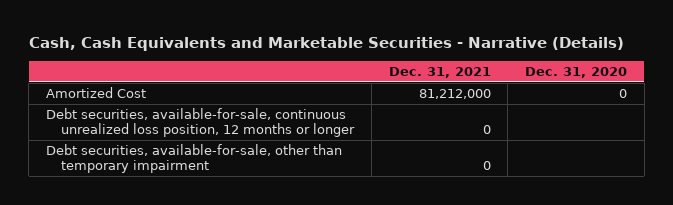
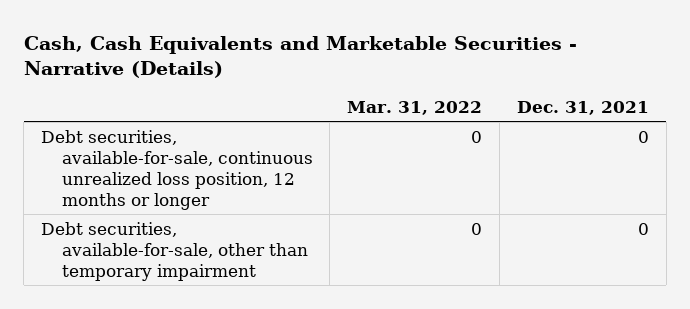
[525,66,628,78] Dec. 31, 2020 -> none
none -> [347,100,483,115] Mar. 31, 2022
[46,87,147,99] Amortized Cost -> none

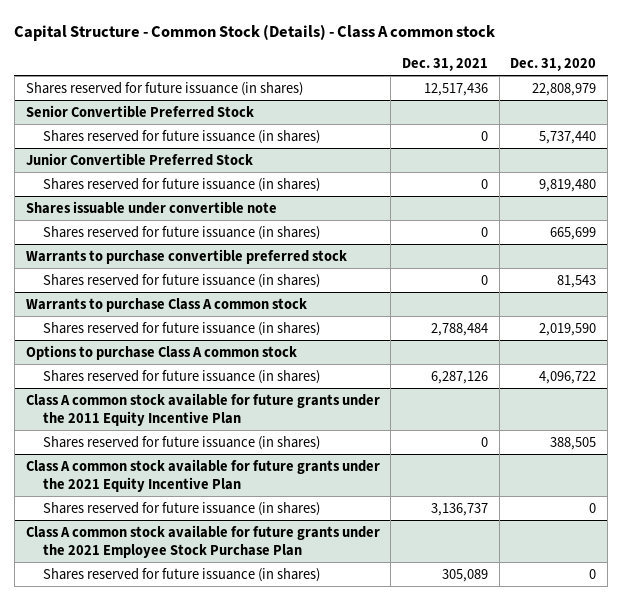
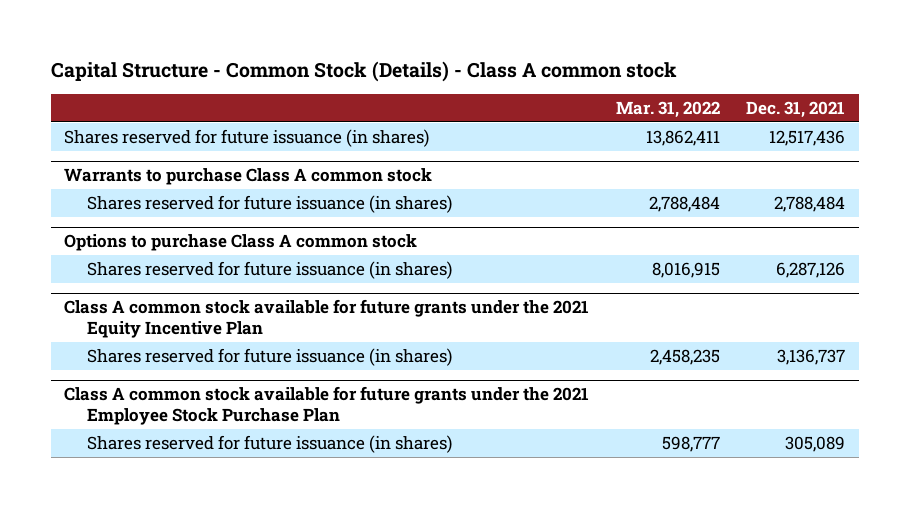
[510,57,597,71] Dec. 31, 2020 -> none
none -> [615,101,720,119] Mar. 31, 2022
[25,104,254,118] Senior Convertible Preferred Stock -> none
[43,129,321,144] Shares reserved for future issuance (in shares) -> none
[25,152,253,166] Junior Convertible Preferred Stock -> none
[43,177,321,192] Shares reserved for future issuance (in shares) -> none
[25,200,277,214] Shares issuable under convertible note -> none
[43,225,321,240] Shares reserved for future issuance (in shares) -> none
[25,248,347,264] Warrants to purchase convertible preferred stock -> none
[43,273,321,288] Shares reserved for future issuance (in shares) -> none
[25,392,380,426] Class A common stock available for future grants under the 2011 Equity Incentive Plan -> none
[43,435,321,450] Shares reserved for future issuance (in shares) -> none

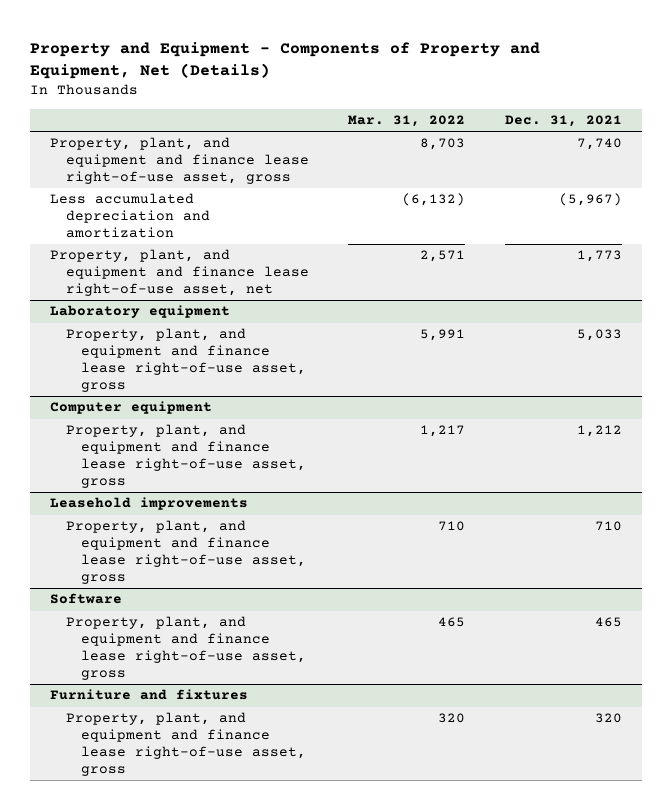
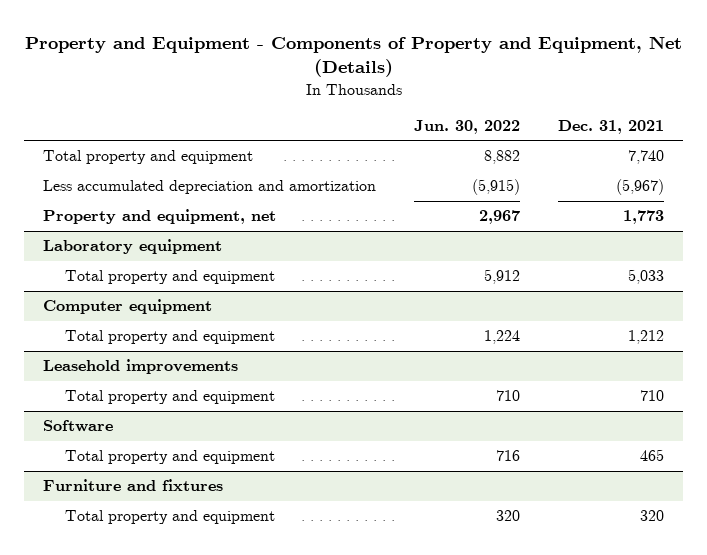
[348,115,466,128] Mar. 31, 2022 -> none
none -> [414,119,521,134] Jun. 30, 2022
[50,137,309,185] Property, plant, and equipment and finance lease right-of-use asset, gross -> [43,150,254,165] Total property and equipment
[50,249,309,297] Property, plant, and equipment and finance lease right-of-use asset, net -> [43,209,277,225] Property and equipment, net
[65,328,307,392] Property, plant, and equipment and finance lease right-of-use asset, gross -> [64,270,275,285] Total property and equipment
[65,424,307,488] Property, plant, and equipment and finance lease right-of-use asset, gross -> [64,330,275,345] Total property and equipment
[65,520,307,584] Property, plant, and equipment and finance lease right-of-use asset, gross -> [64,390,275,405] Total property and equipment
[65,616,307,680] Property, plant, and equipment and finance lease right-of-use asset, gross -> [64,450,275,465] Total property and equipment
[65,712,307,776] Property, plant, and equipment and finance lease right-of-use asset, gross -> [64,510,275,525] Total property and equipment

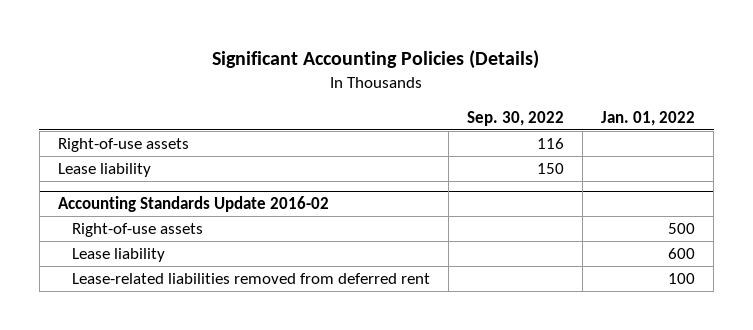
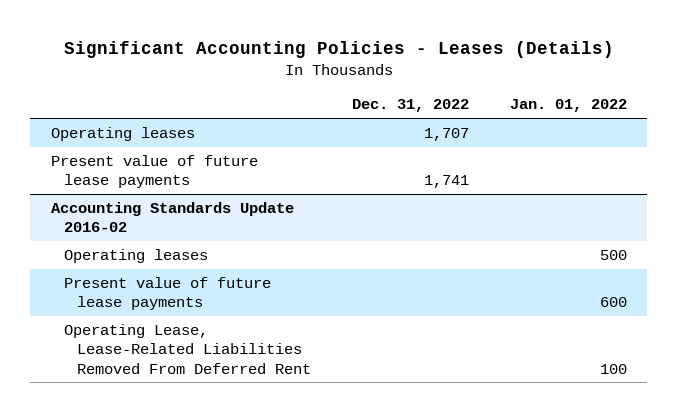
[212,50,540,70] Significant Accounting Policies (Details) -> [63,41,614,59] Significant Accounting Policies - Leases (Details)
[467,110,565,126] Sep. 30, 2022 -> none
none -> [352,99,470,113] Dec. 31, 2022
[57,138,189,153] Right-of-use assets -> [50,127,195,142] Operating leases
[57,163,151,178] Lease liability -> [50,155,258,189] Present value of future lease payments
[72,223,204,238] Right-of-use assets -> [64,249,209,264] Operating leases
[72,248,166,263] Lease liability -> [64,277,272,311] Present value of future lease payments
[72,273,431,285] Lease-related liabilities removed from deferred rent -> [64,324,312,374] Operating Lease, Lease-Related Liabilities Removed From Deferred Rent

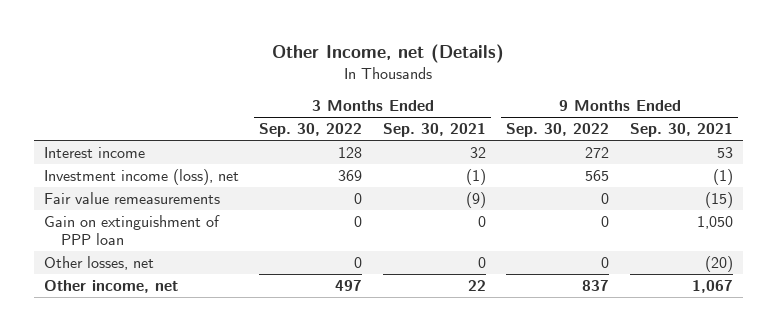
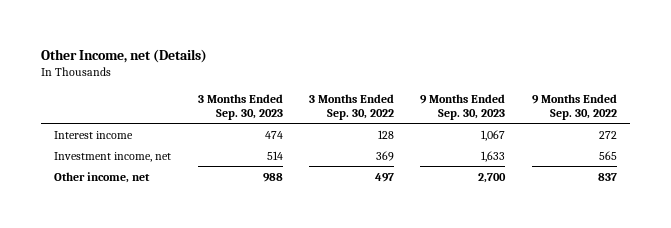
[382,123,486,138] Sep. 30, 2021 -> none
[629,123,733,138] Sep. 30, 2021 -> none
none -> [197,93,283,120] 3 Months Ended Sep. 30, 2023
none -> [420,93,506,120] 9 Months Ended Sep. 30, 2023
[43,191,220,204] Fair value remeasurements -> none
[43,214,220,246] Gain on extinguishment of PPP loan -> none
[43,255,154,270] Other losses, net -> none
[43,168,239,185] Investment income (loss), net -> [54,151,172,162] Investment income, net

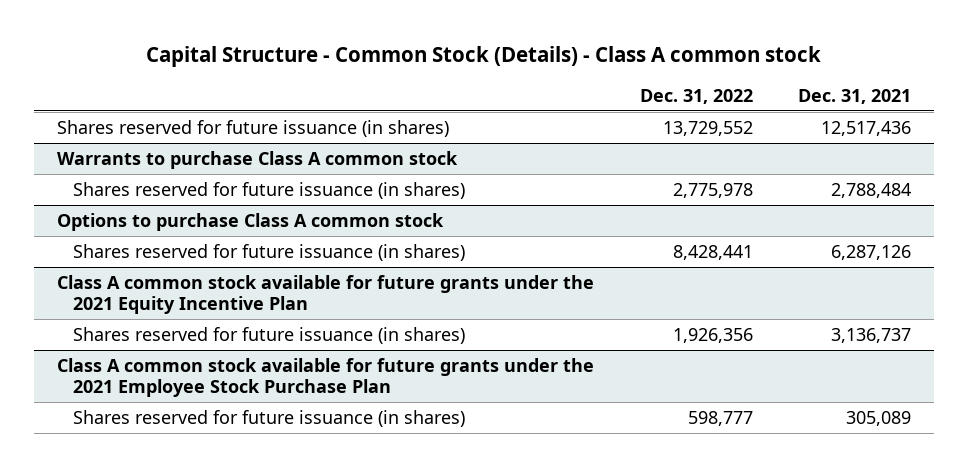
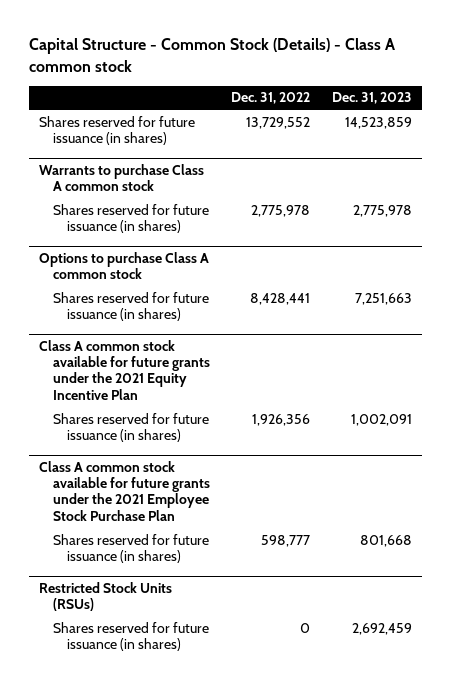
[798,88,912,104] Dec. 31, 2021 -> none
none -> [331,92,412,105] Dec. 31, 2023
none -> [39,581,173,612] Restricted Stock Units (RSUs)
none -> [53,621,210,651] Shares reserved for future issuance (in shares)

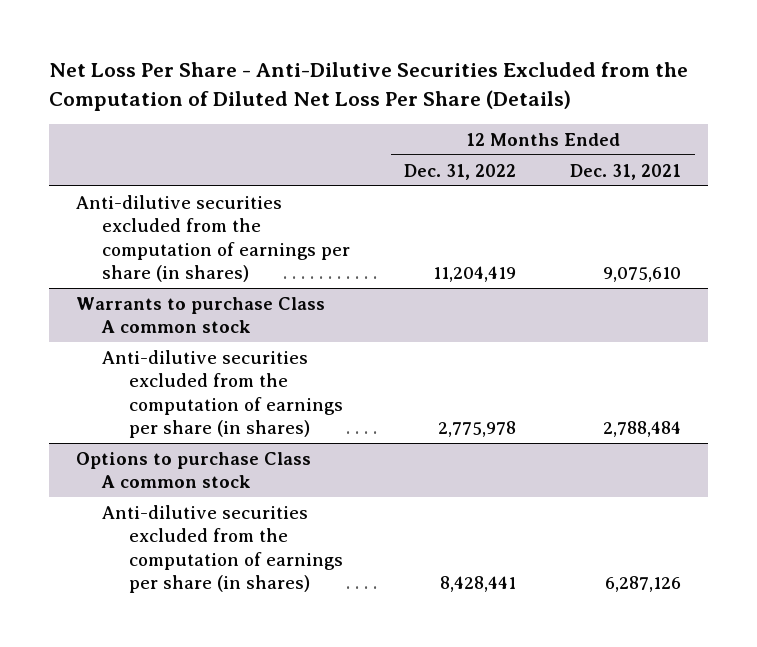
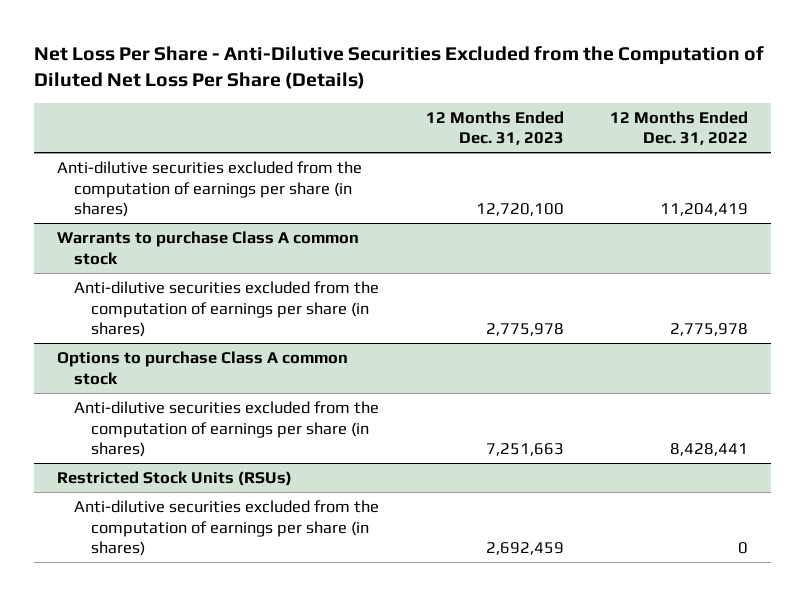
[570,163,682,180] Dec. 31, 2021 -> none
none -> [425,110,564,146] 12 Months Ended Dec. 31, 2023
none -> [57,470,293,486] Restricted Stock Units (RSUs)
none -> [74,499,380,557] Anti-dilutive securities excluded from the computation of earnings per share (in shares)

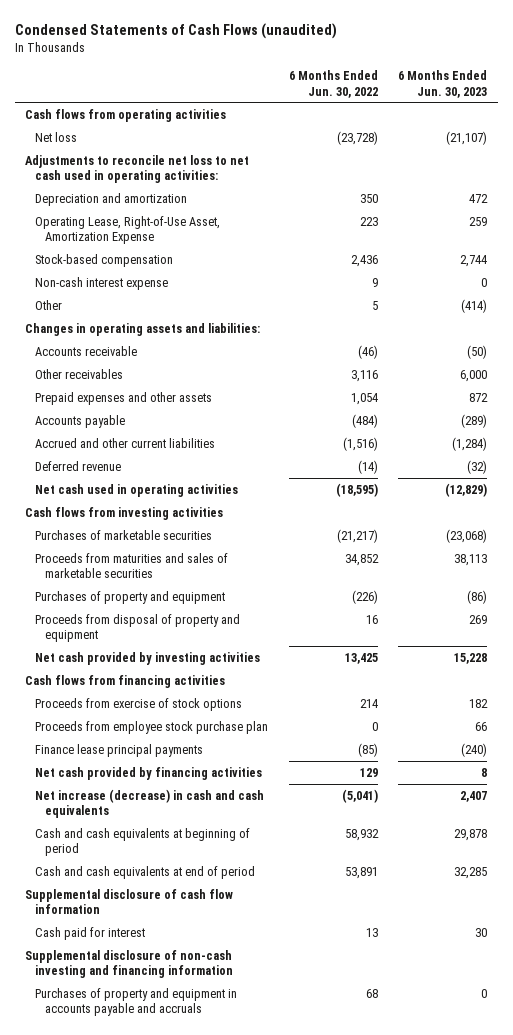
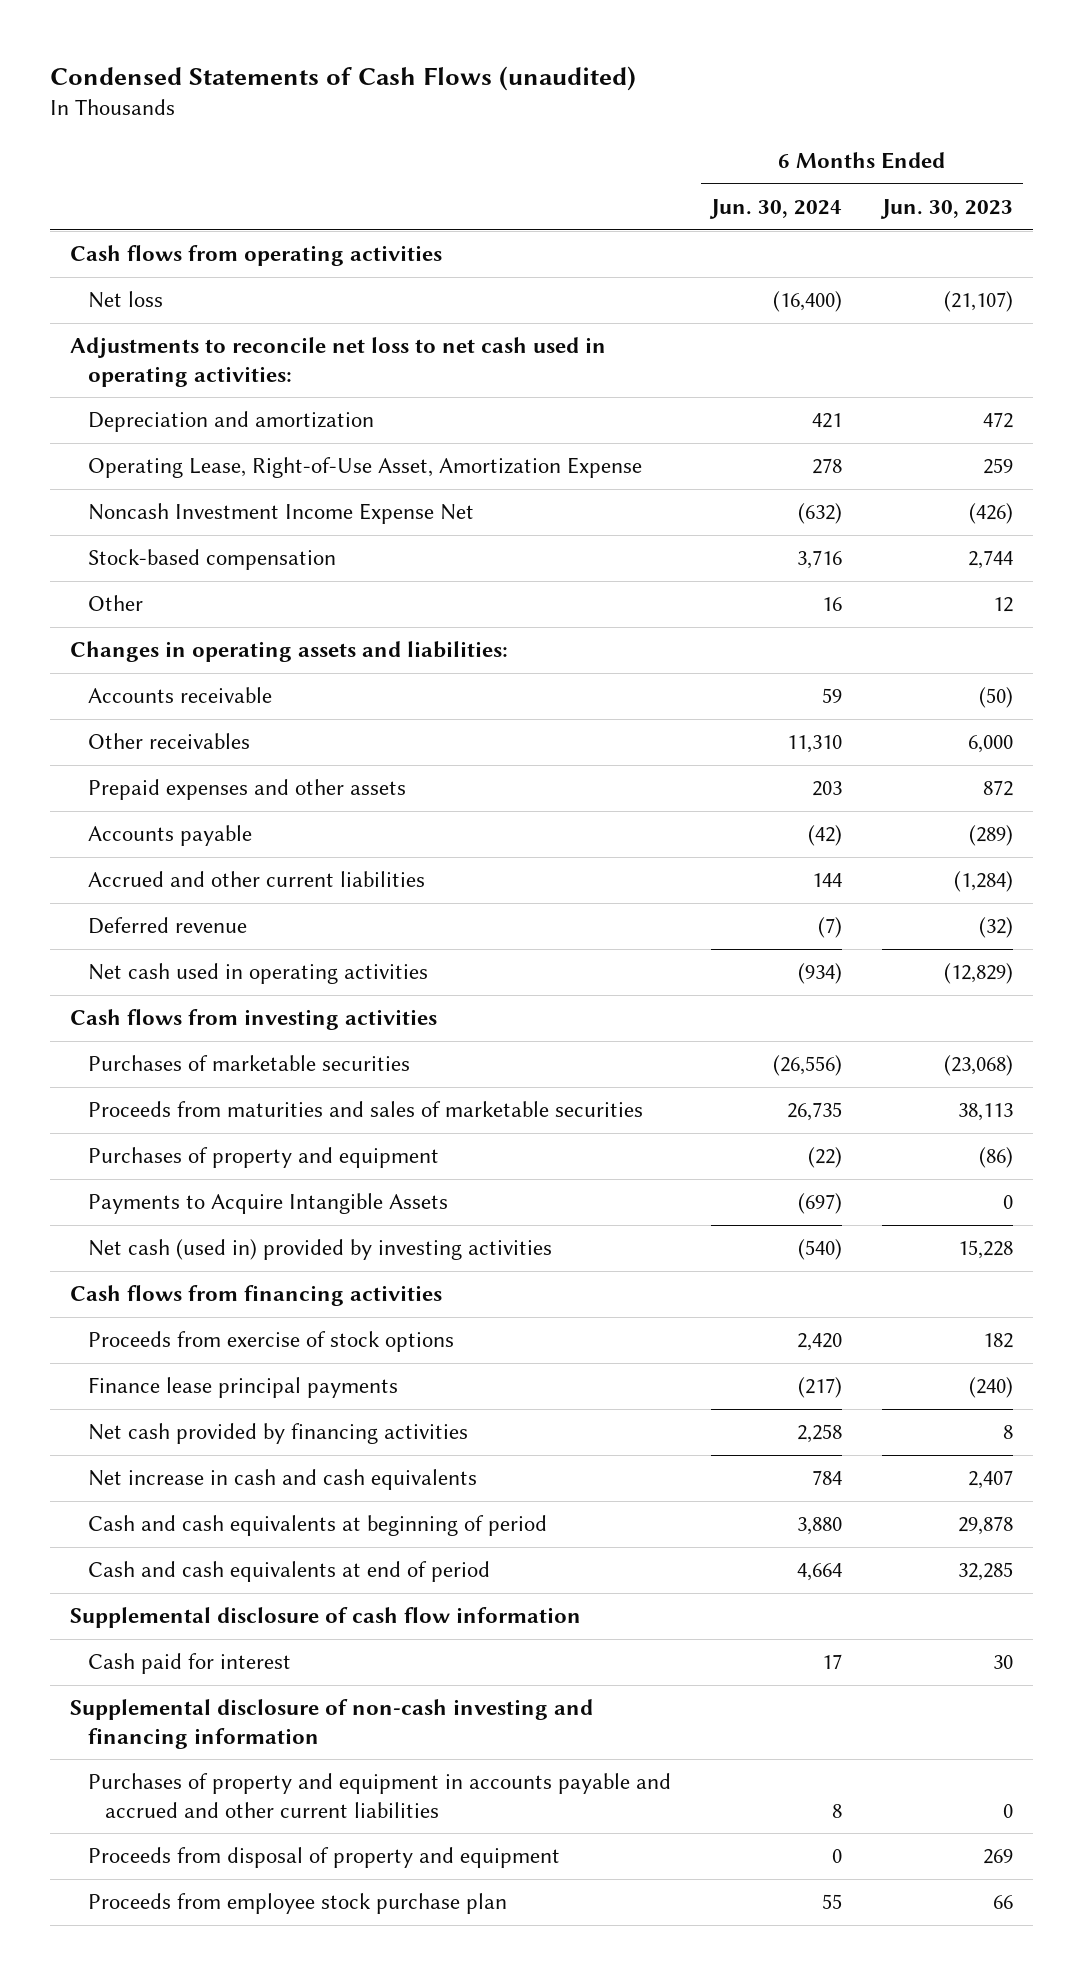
[288,69,378,98] 6 Months Ended Jun. 30, 2022 -> none
none -> [708,199,842,220] Jun. 30, 2024
none -> [87,503,474,525] Noncash Investment Income Expense Net
[35,276,169,290] Non-cash interest expense -> none
[461,298,488,313] (414) -> [993,597,1014,613] 12
none -> [87,1193,448,1215] Payments to Acquire Intangible Assets
[35,651,261,665] Net cash provided by investing activities -> [87,1239,552,1261] Net cash (used in) provided by investing activities
[35,788,265,819] Net increase (decrease) in cash and cash equivalents -> [87,1469,477,1491] Net increase in cash and cash equivalents
[35,987,238,1017] Purchases of property and equipment in accounts payable and accruals -> [87,1773,671,1818] Purchases of property and equipment in accounts payable and accrued and other current liabilities
[35,613,241,643] Proceeds from disposal of property and equipment -> [87,1847,560,1869] Proceeds from disposal of property and equipment
[35,720,269,734] Proceeds from employee stock purchase plan -> [87,1893,507,1915] Proceeds from employee stock purchase plan

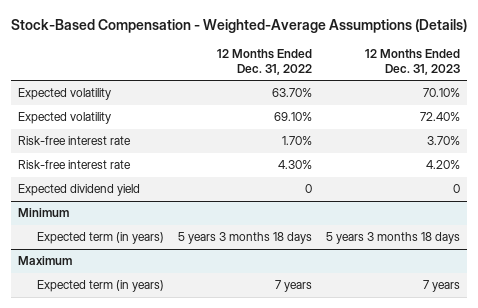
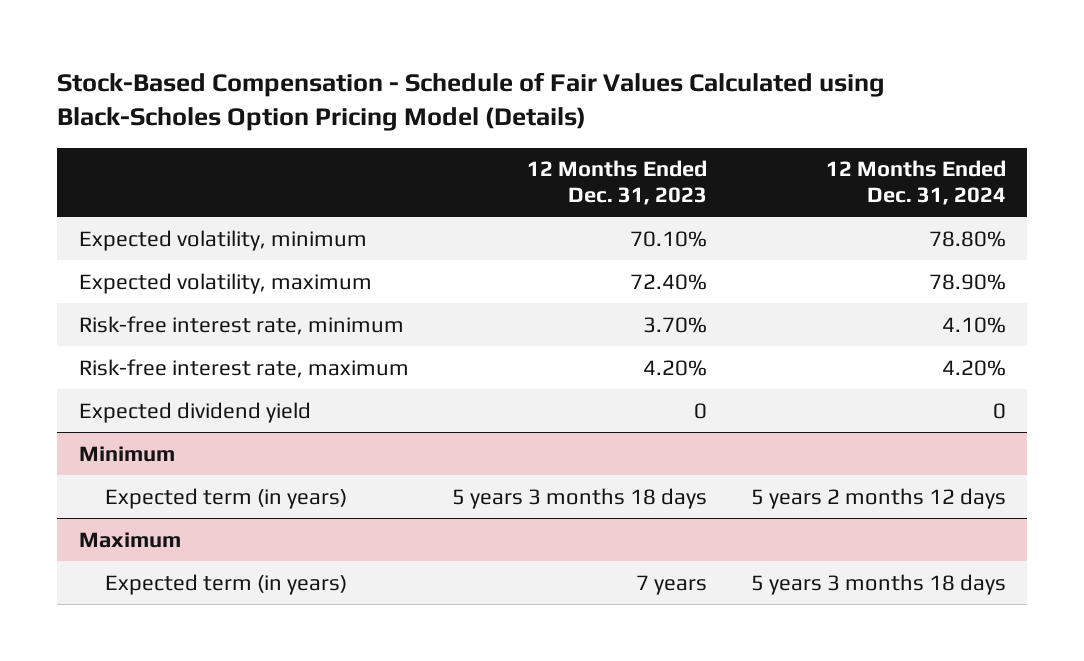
[11,18,468,33] Stock-Based Compensation - Weighted-Average Assumptions (Details) -> [56,72,885,132] Stock-Based Compensation - Schedule of Fair Values Calculated using Black-Scholes Option Pricing Model (Details)
[216,49,312,76] 12 Months Ended Dec. 31, 2022 -> none
none -> [825,160,1006,205] 12 Months Ended Dec. 31, 2024
[18,88,112,101] Expected volatility -> [78,229,367,251] Expected volatility, minimum
[18,112,112,125] Expected volatility -> [78,272,372,294] Expected volatility, maximum
[18,136,132,146] Risk-free interest rate -> [78,315,404,335] Risk-free interest rate, minimum
[18,160,132,170] Risk-free interest rate -> [78,358,409,378] Risk-free interest rate, maximum

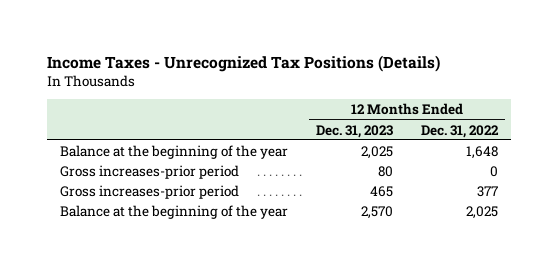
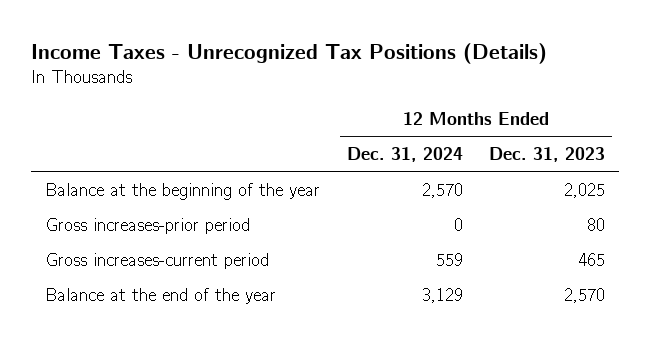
[420,124,499,138] Dec. 31, 2022 -> none
none -> [346,146,463,162] Dec. 31, 2024
[60,185,240,200] Gross increases-prior period -> [44,252,269,269] Gross increases-current period
[60,205,289,220] Balance at the beginning of the year -> [44,287,276,304] Balance at the end of the year

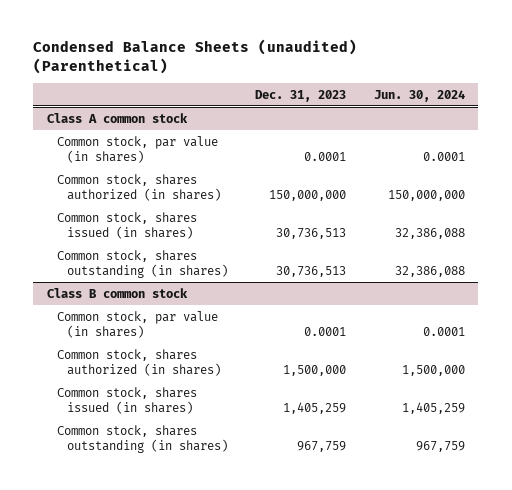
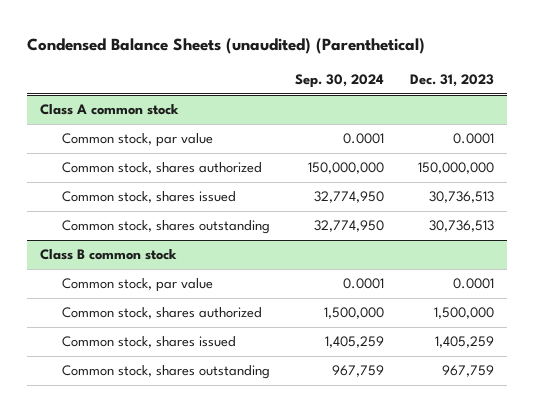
[373,89,465,102] Jun. 30, 2024 -> none
none -> [295,74,385,89] Sep. 30, 2024
[56,135,218,164] Common stock, par value (in shares) -> [61,133,213,148] Common stock, par value
[56,173,222,202] Common stock, shares authorized (in shares) -> [61,162,262,175] Common stock, shares authorized
[56,211,197,240] Common stock, shares issued (in shares) -> [61,191,236,204] Common stock, shares issued
[56,249,229,279] Common stock, shares outstanding (in shares) -> [61,220,270,235] Common stock, shares outstanding
[56,310,218,339] Common stock, par value (in shares) -> [61,278,213,293] Common stock, par value
[56,348,222,377] Common stock, shares authorized (in shares) -> [61,307,262,320] Common stock, shares authorized
[56,386,197,415] Common stock, shares issued (in shares) -> [61,336,236,349] Common stock, shares issued
[56,424,229,454] Common stock, shares outstanding (in shares) -> [61,365,270,380] Common stock, shares outstanding

